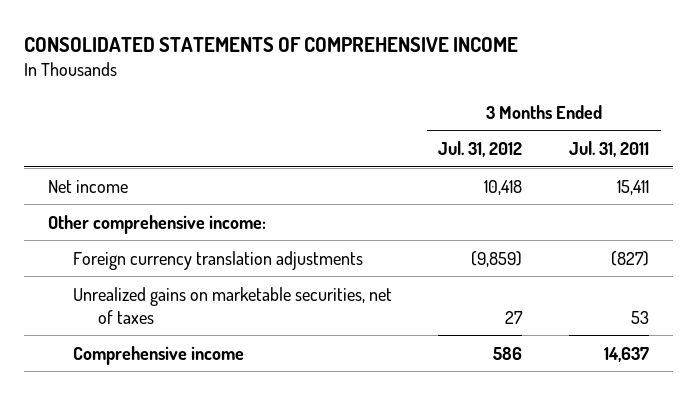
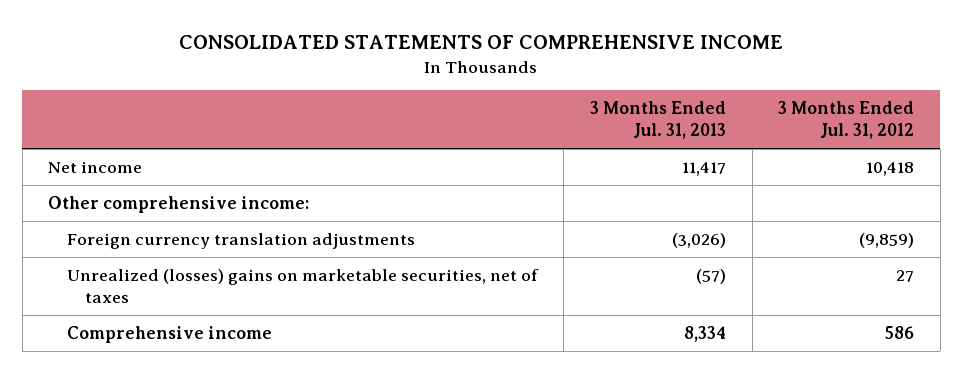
[569,141,650,158] Jul. 31, 2011 -> none
none -> [589,101,726,140] 3 Months Ended Jul. 31, 2013
[72,286,392,324] Unrealized gains on marketable securities, net of taxes -> [66,268,539,303] Unrealized (losses) gains on marketable securities, net of taxes

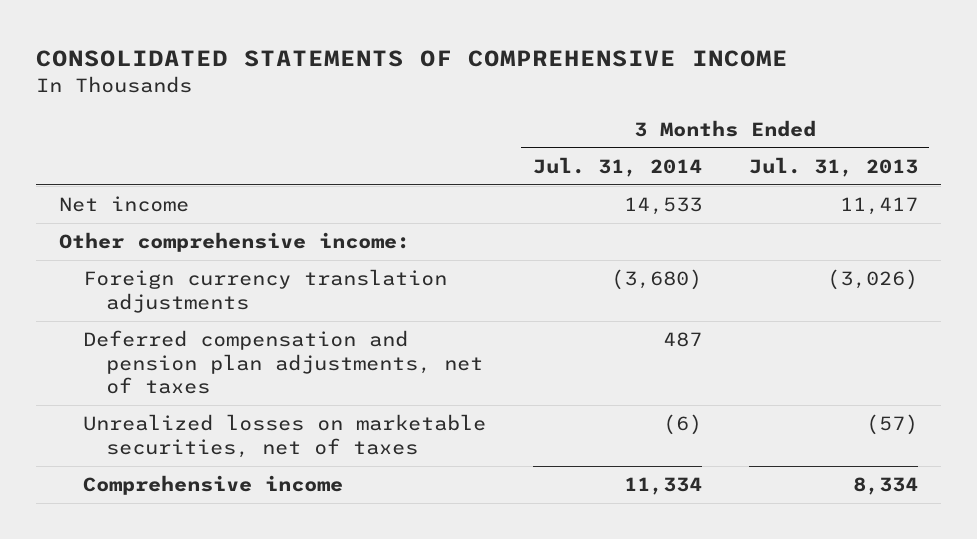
[778,101,915,140] 3 Months Ended Jul. 31, 2012 -> none
none -> [532,156,702,177] Jul. 31, 2014
none -> [82,330,484,395] Deferred compensation and pension plan adjustments, net of taxes
[66,268,539,303] Unrealized (losses) gains on marketable securities, net of taxes -> [82,414,486,458] Unrealized losses on marketable securities, net of taxes

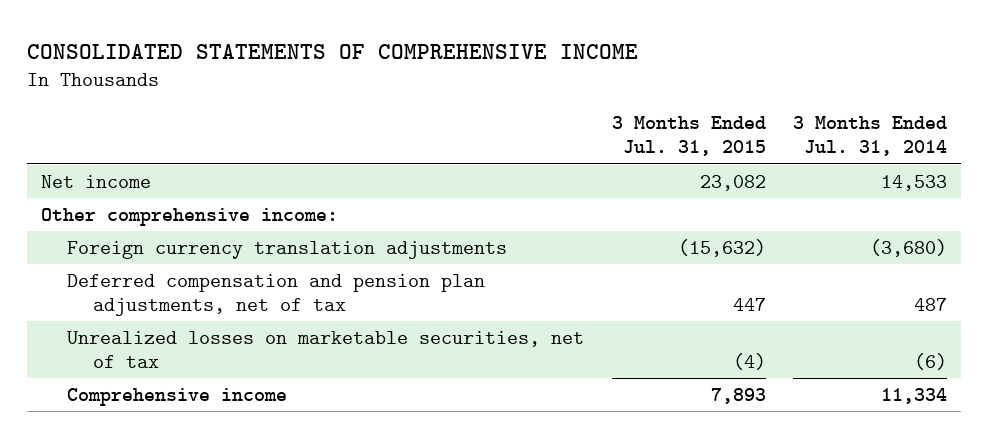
[748,156,918,177] Jul. 31, 2013 -> none
none -> [611,116,766,157] 3 Months Ended Jul. 31, 2015
[82,330,484,395] Deferred compensation and pension plan adjustments, net of taxes -> [67,273,486,316] Deferred compensation and pension plan adjustments, net of tax
[82,414,486,458] Unrealized losses on marketable securities, net of taxes -> [67,330,585,368] Unrealized losses on marketable securities, net of tax

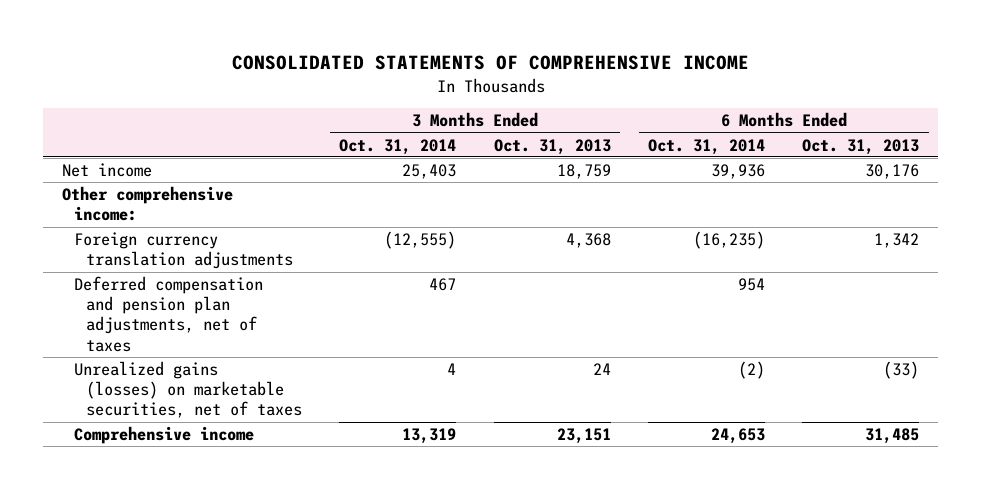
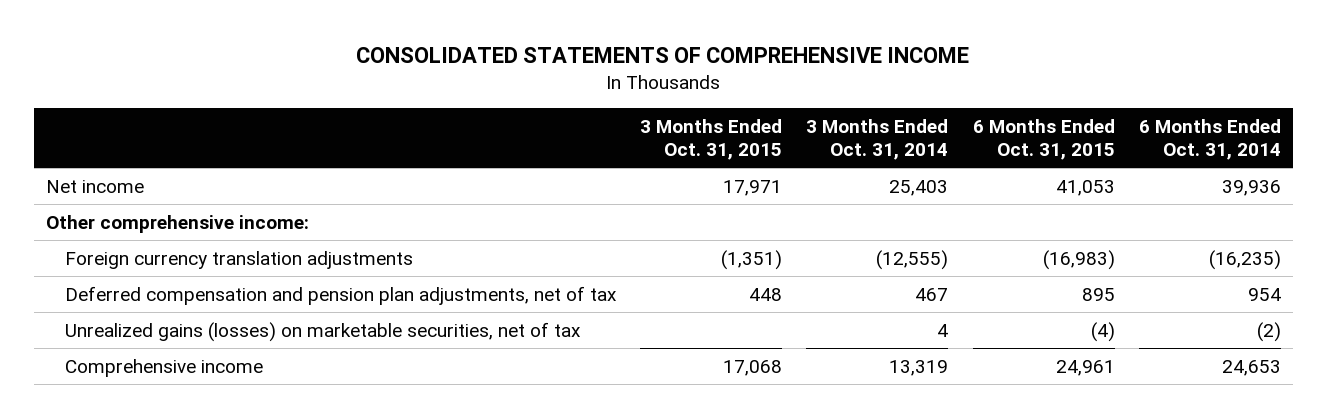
[493,138,611,155] Oct. 31, 2013 -> none
[802,138,920,155] Oct. 31, 2013 -> none
none -> [640,118,783,160] 3 Months Ended Oct. 31, 2015
none -> [972,118,1115,160] 6 Months Ended Oct. 31, 2015
[73,275,263,352] Deferred compensation and pension plan adjustments, net of taxes -> [65,285,618,305] Deferred compensation and pension plan adjustments, net of tax
[73,360,303,419] Unrealized gains (losses) on marketable securities, net of taxes -> [65,321,582,342] Unrealized gains (losses) on marketable securities, net of tax

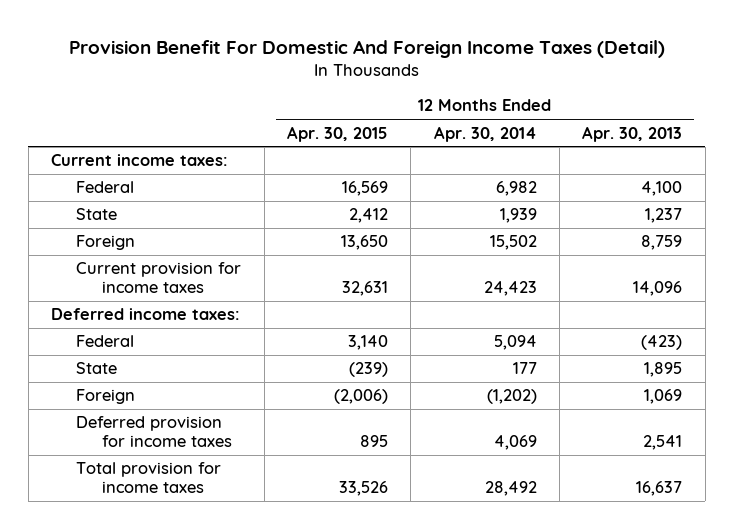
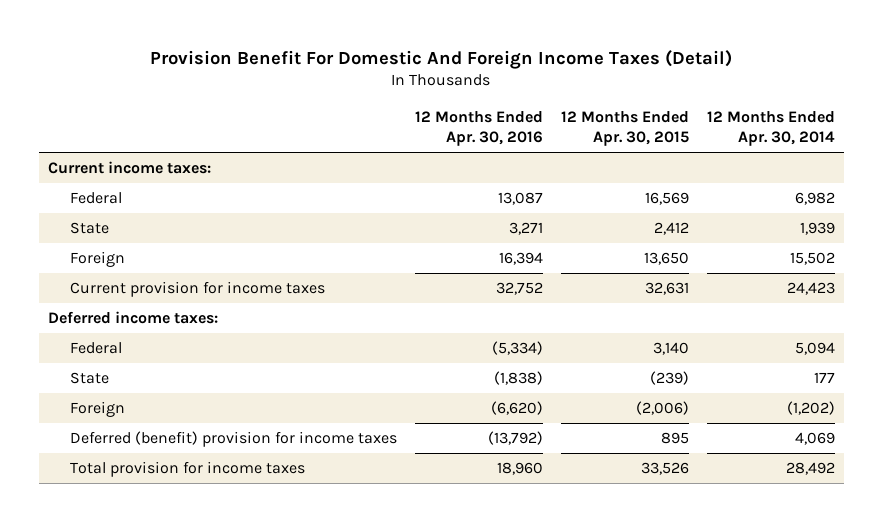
[582,125,683,142] Apr. 30, 2013 -> none
none -> [415,110,544,147] 12 Months Ended Apr. 30, 2016
[76,416,232,448] Deferred provision for income taxes -> [70,431,398,448] Deferred (benefit) provision for income taxes

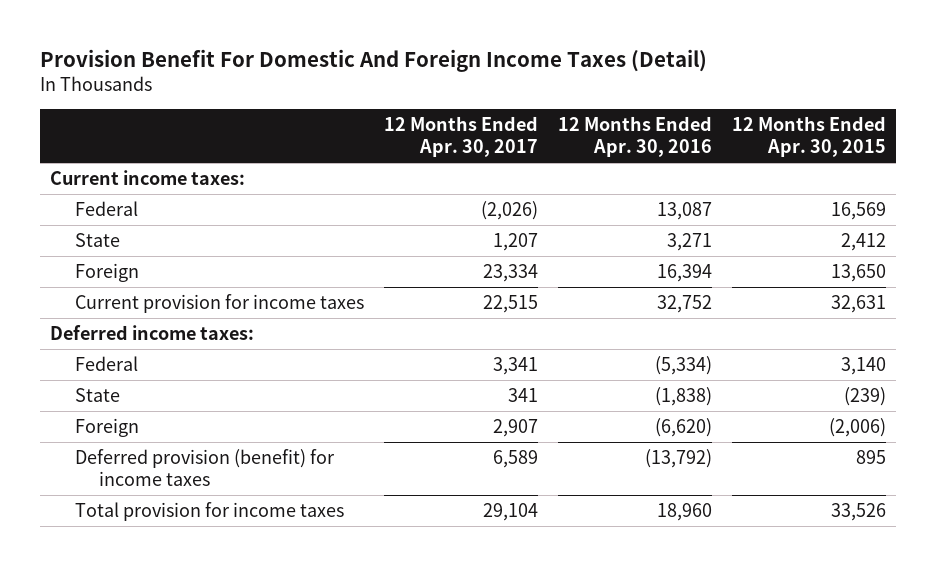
[707,110,836,147] 12 Months Ended Apr. 30, 2014 -> none
none -> [383,116,538,158] 12 Months Ended Apr. 30, 2017
[70,431,398,448] Deferred (benefit) provision for income taxes -> [74,449,335,486] Deferred provision (benefit) for income taxes

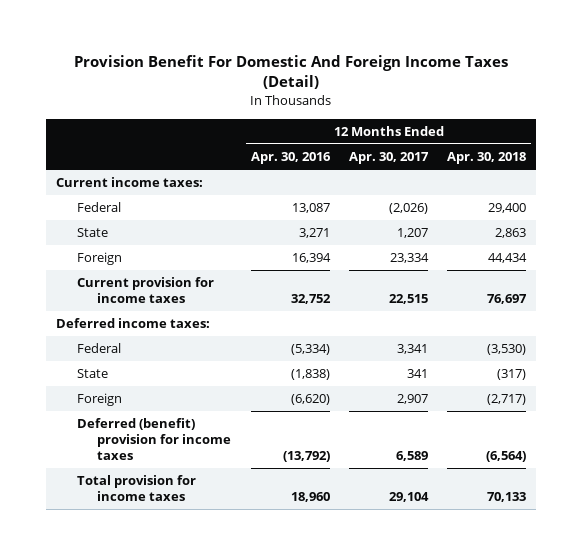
[731,116,886,158] 12 Months Ended Apr. 30, 2015 -> none
none -> [447,152,527,165] Apr. 30, 2018
[74,449,335,486] Deferred provision (benefit) for income taxes -> [76,418,232,460] Deferred (benefit) provision for income taxes

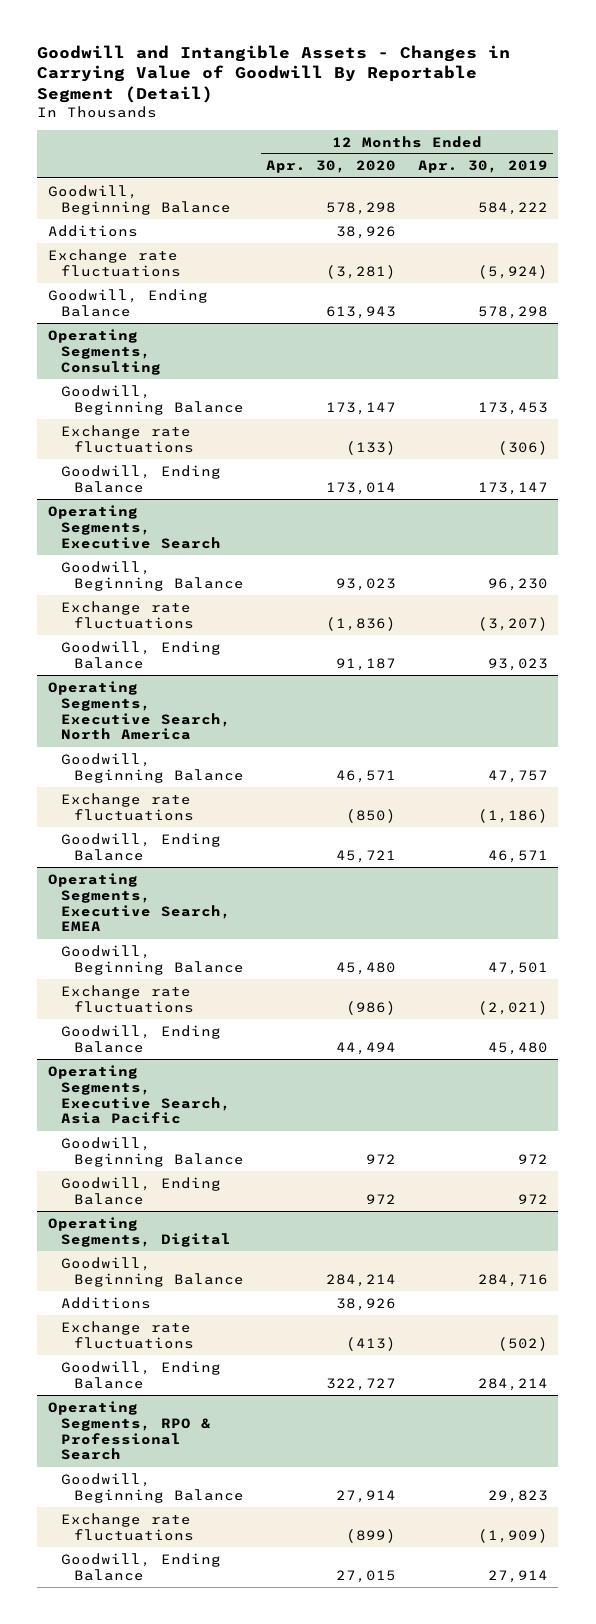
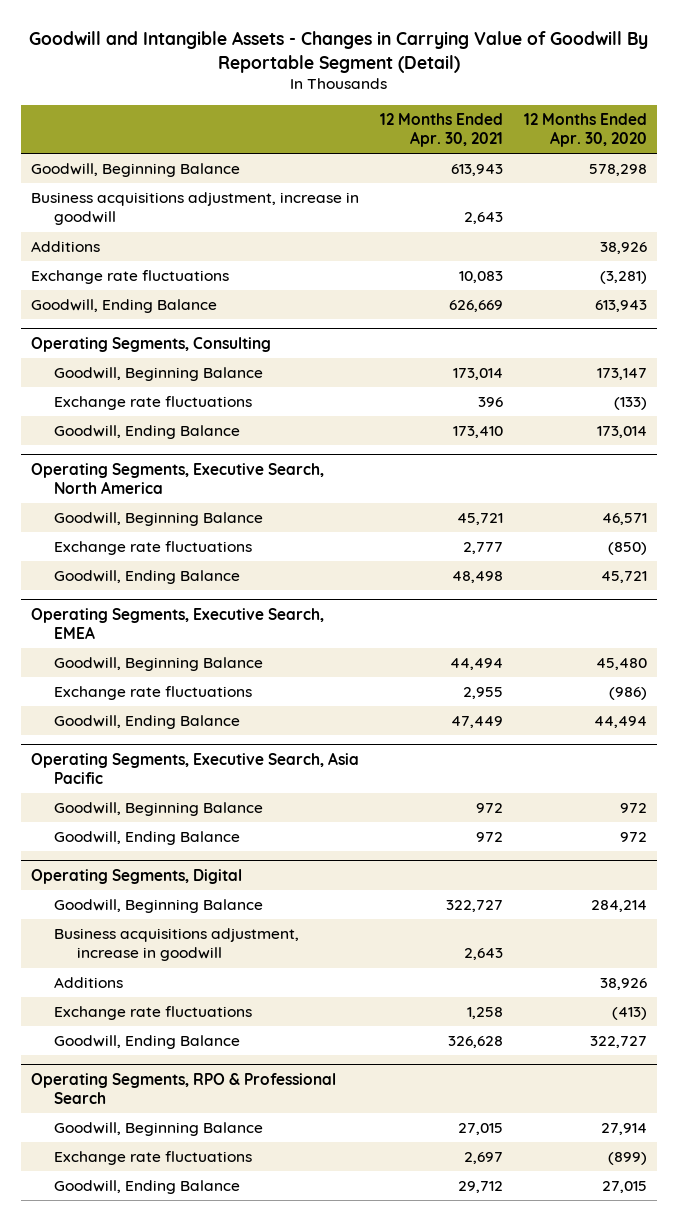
[417,160,548,174] Apr. 30, 2019 -> none
none -> [380,112,504,147] 12 Months Ended Apr. 30, 2021
none -> [31,192,360,226] Business acquisitions adjustment, increase in goodwill
[47,504,222,549] Operating Segments, Executive Search -> none
[61,560,245,591] Goodwill, Beginning Balance -> none
[61,600,195,629] Exchange rate fluctuations -> none
[61,640,222,669] Goodwill, Ending Balance -> none
none -> [54,928,300,962] Business acquisitions adjustment, increase in goodwill

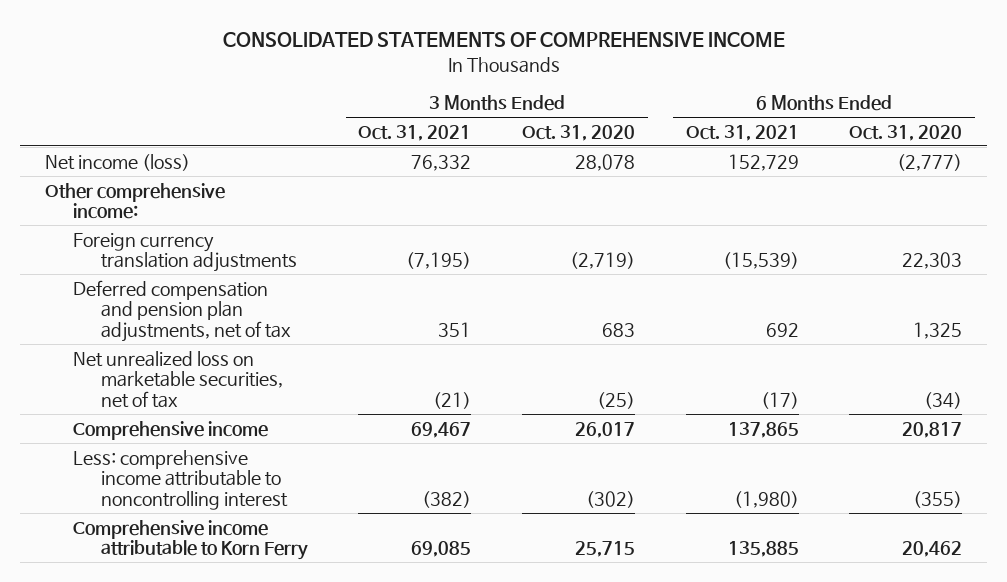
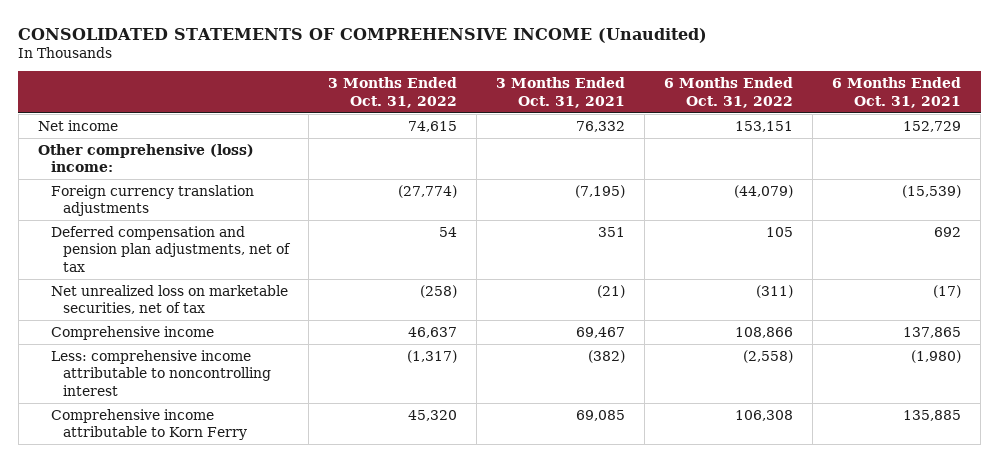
[222,32,785,48] CONSOLIDATED STATEMENTS OF COMPREHENSIVE INCOME -> [18,27,708,43] CONSOLIDATED STATEMENTS OF COMPREHENSIVE INCOME (Unaudited)
[521,124,635,141] Oct. 31, 2020 -> none
[849,124,963,141] Oct. 31, 2020 -> none
none -> [328,77,458,108] 3 Months Ended Oct. 31, 2022
none -> [664,77,794,108] 6 Months Ended Oct. 31, 2022
[45,153,191,171] Net income (loss) -> [37,119,118,131] Net income
[45,182,226,220] Other comprehensive income: -> [37,143,254,173] Other comprehensive (loss) income:

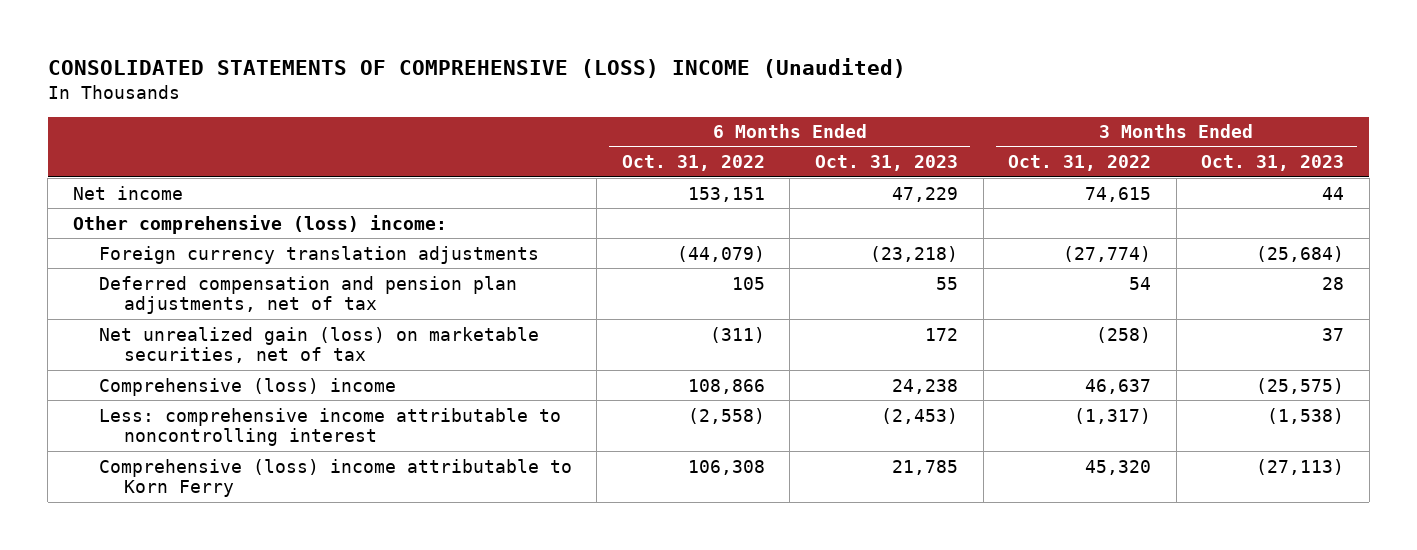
[18,27,708,43] CONSOLIDATED STATEMENTS OF COMPREHENSIVE INCOME (Unaudited) -> [47,57,906,78] CONSOLIDATED STATEMENTS OF COMPREHENSIVE (LOSS) INCOME (Unaudited)
[496,77,626,108] 3 Months Ended Oct. 31, 2021 -> none
[832,77,962,108] 6 Months Ended Oct. 31, 2021 -> none
none -> [814,155,958,172] Oct. 31, 2023
none -> [1201,155,1345,172] Oct. 31, 2023
[50,284,288,315] Net unrealized loss on marketable securities, net of tax -> [98,326,539,364] Net unrealized gain (loss) on marketable securities, net of tax
[50,325,214,340] Comprehensive income -> [98,377,396,396] Comprehensive (loss) income
[50,408,248,441] Comprehensive income attributable to Korn Ferry -> [98,458,572,498] Comprehensive (loss) income attributable to Korn Ferry

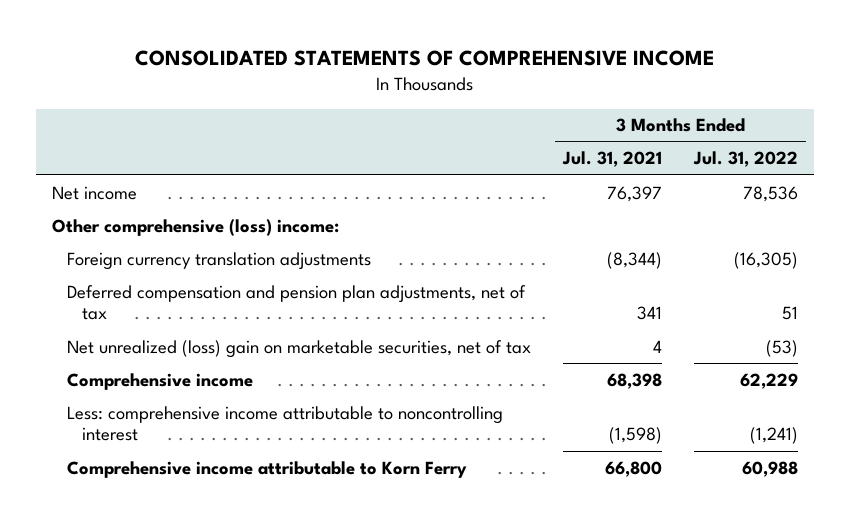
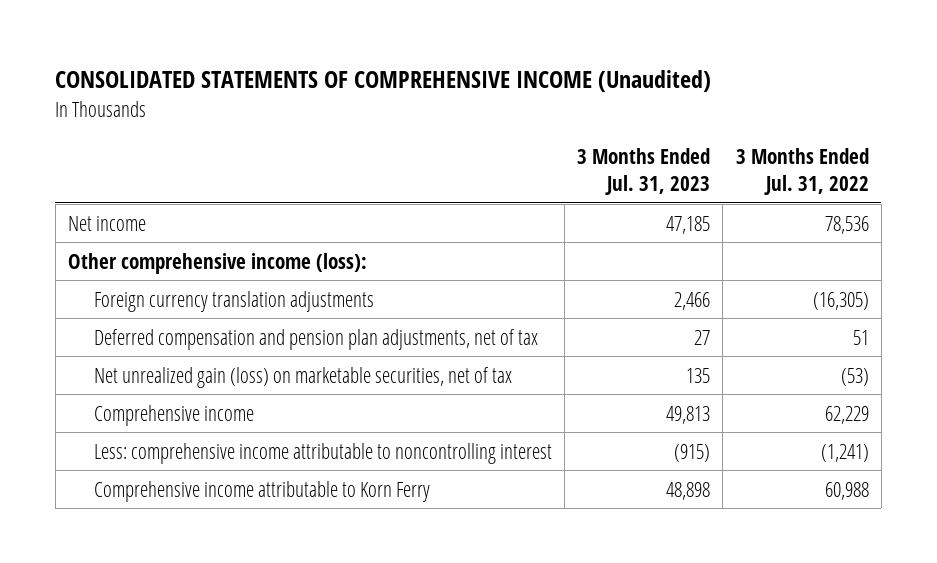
[135,50,715,67] CONSOLIDATED STATEMENTS OF COMPREHENSIVE INCOME -> [55,70,712,93] CONSOLIDATED STATEMENTS OF COMPREHENSIVE INCOME (Unaudited)
[562,151,663,168] Jul. 31, 2021 -> none
none -> [577,148,711,195] 3 Months Ended Jul. 31, 2023
[52,218,340,236] Other comprehensive (loss) income: -> [68,252,368,274] Other comprehensive income (loss):
[67,339,532,358] Net unrealized (loss) gain on marketable securities, net of tax -> [94,366,513,388] Net unrealized gain (loss) on marketable securities, net of tax

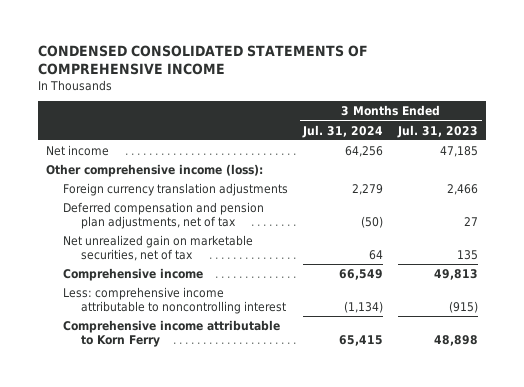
[55,70,712,93] CONSOLIDATED STATEMENTS OF COMPREHENSIVE INCOME (Unaudited) -> [38,45,369,76] CONDENSED CONSOLIDATED STATEMENTS OF COMPREHENSIVE INCOME
[735,148,869,195] 3 Months Ended Jul. 31, 2022 -> none
none -> [302,124,384,138] Jul. 31, 2024
[94,366,513,388] Net unrealized gain (loss) on marketable securities, net of tax -> [63,234,254,261] Net unrealized gain on marketable securities, net of tax

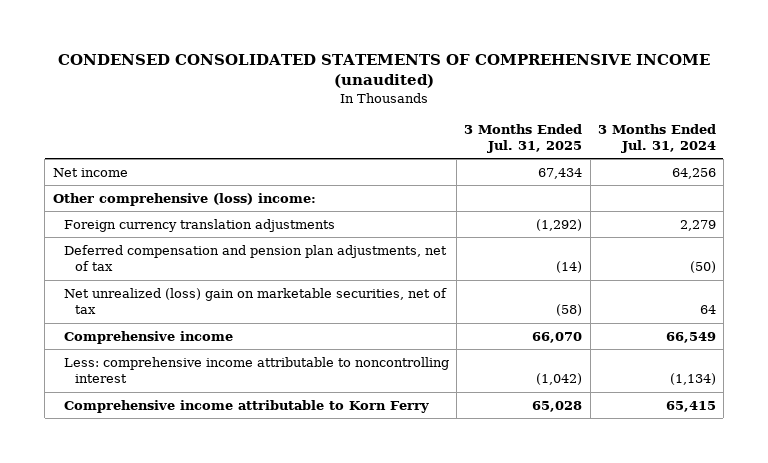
[38,45,369,76] CONDENSED CONSOLIDATED STATEMENTS OF COMPREHENSIVE INCOME -> [58,54,711,89] CONDENSED CONSOLIDATED STATEMENTS OF COMPREHENSIVE INCOME (unaudited)
[397,124,479,138] Jul. 31, 2023 -> none
none -> [464,123,583,154] 3 Months Ended Jul. 31, 2025
[45,163,263,177] Other comprehensive income (loss): -> [52,192,316,206] Other comprehensive (loss) income:
[63,234,254,261] Net unrealized gain on marketable securities, net of tax -> [64,287,448,315] Net unrealized (loss) gain on marketable securities, net of tax

